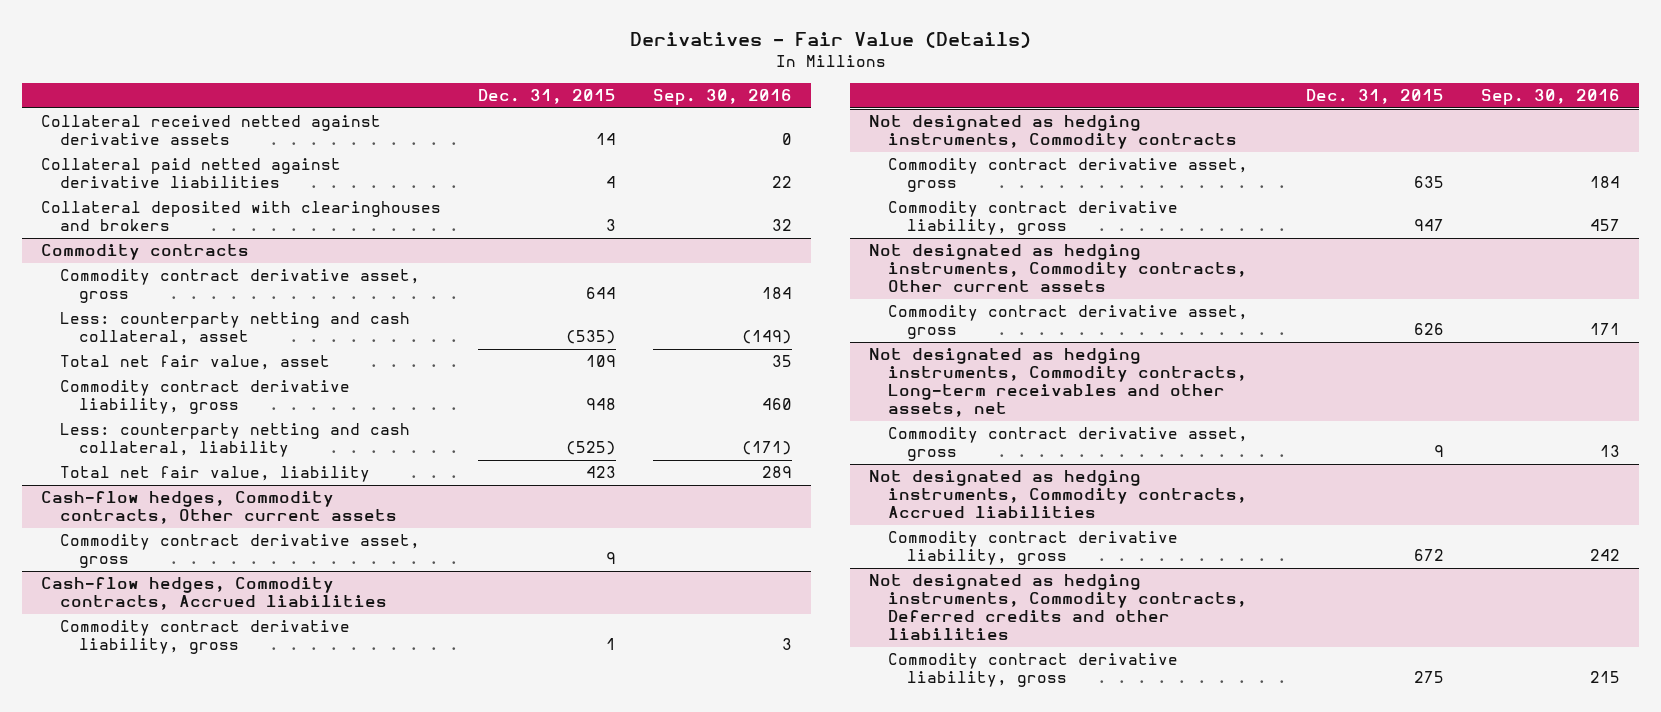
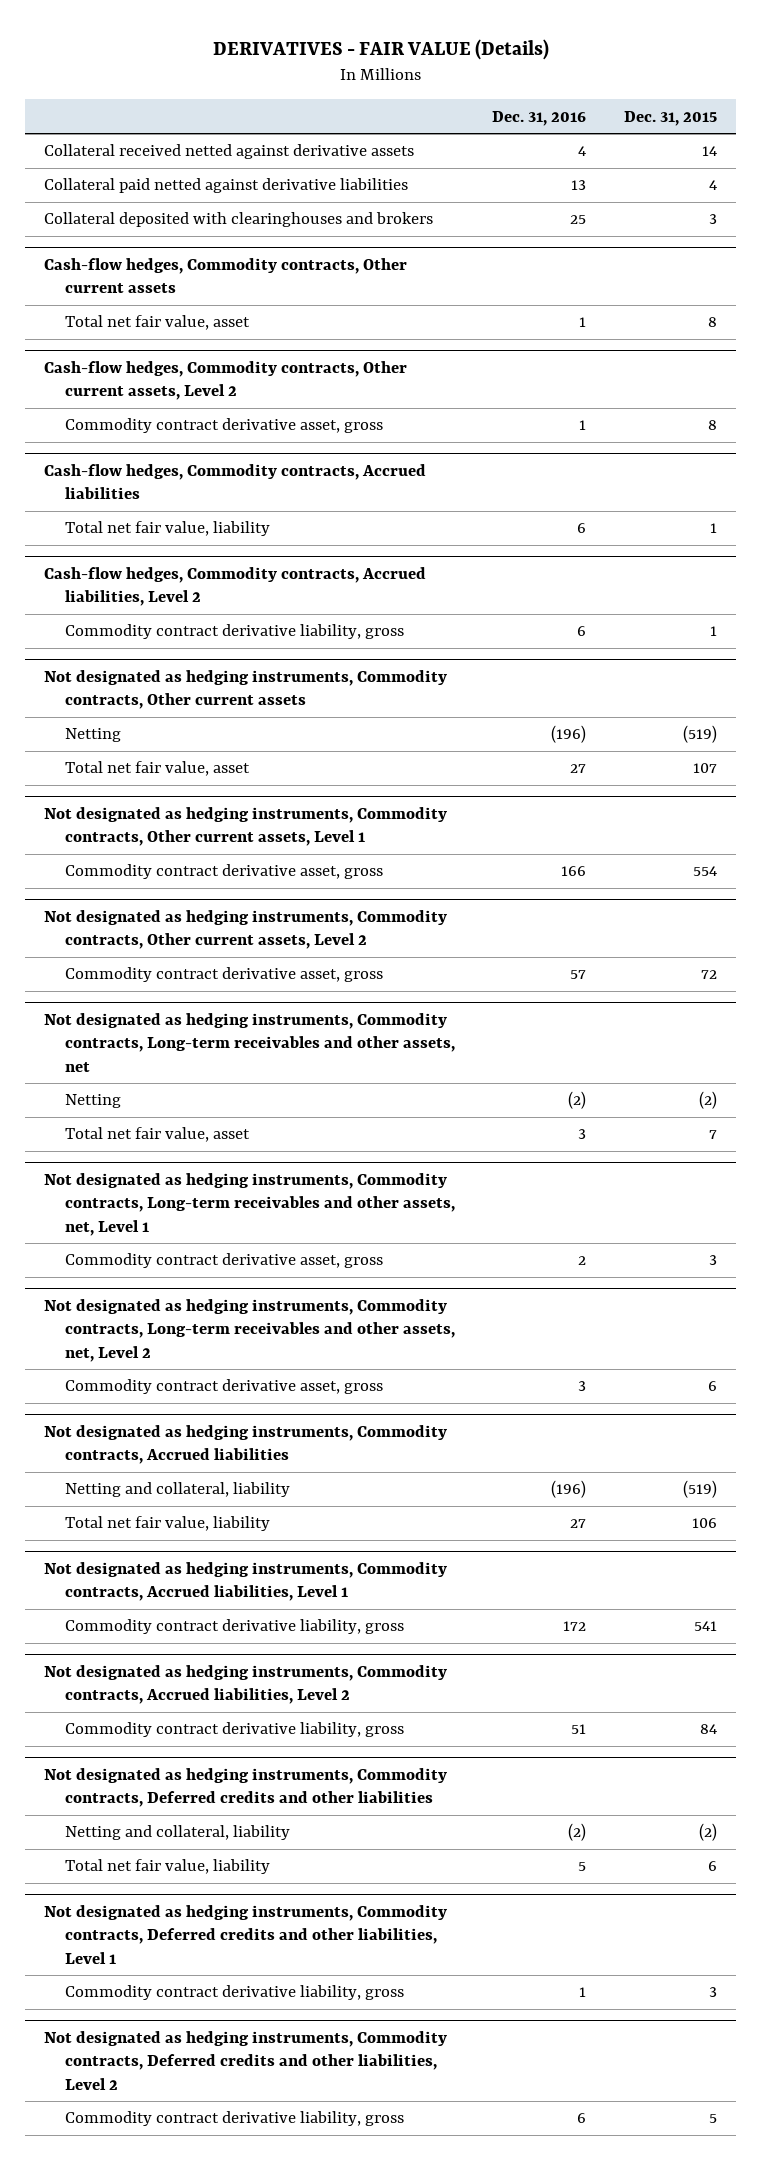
[629,32,1031,49] Derivatives - Fair Value (Details) -> [212,38,549,60] DERIVATIVES - FAIR VALUE (Details)
[653,89,793,106] Sep. 30, 2016 -> none
none -> [492,110,587,126] Dec. 31, 2016
[40,244,249,261] Commodity contracts -> none
[59,269,420,304] Commodity contract derivative asset, gross -> none
[59,312,410,346] Less: counterparty netting and cash collateral, asset -> none
[59,355,330,371] Total net fair value, asset -> none
[59,380,350,415] Commodity contract derivative liability, gross -> none
[59,423,410,458] Less: counterparty netting and cash collateral, liability -> none
[59,466,370,483] Total net fair value, liability -> none
none -> [64,315,250,331] Total net fair value, asset
none -> [44,361,408,401] Cash-flow hedges, Commodity contracts, Other current assets, Level 2
[606,552,617,565] 9 -> [708,420,718,431] 8
none -> [64,521,270,537] Total net fair value, liability
none -> [44,567,427,607] Cash-flow hedges, Commodity contracts, Accrued liabilities, Level 2
[868,115,1237,150] Not designated as hedging instruments, Commodity contracts -> none
[887,158,1248,193] Commodity contract derivative asset, gross -> none
[887,201,1178,236] Commodity contract derivative liability, gross -> none
none -> [64,728,121,743] Netting
none -> [64,761,250,777] Total net fair value, asset
none -> [44,807,448,847] Not designated as hedging instruments, Commodity contracts, Other current assets, Level 1
[1414,323,1445,336] 626 -> [693,866,718,877] 554
none -> [44,910,448,950] Not designated as hedging instruments, Commodity contracts, Other current assets, Level 2
none -> [64,967,383,983] Commodity contract derivative asset, gross
none -> [64,1094,121,1109] Netting
none -> [64,1127,250,1143] Total net fair value, asset
none -> [44,1173,455,1236] Not designated as hedging instruments, Commodity contracts, Long-term receivables and other assets, net, Level 1
[1434,445,1445,458] 9 -> [709,1255,718,1266] 3
none -> [44,1299,455,1362] Not designated as hedging instruments, Commodity contracts, Long-term receivables and other assets, net, Level 2
none -> [64,1379,383,1395] Commodity contract derivative asset, gross
none -> [64,1482,290,1498] Netting and collateral, liability
none -> [64,1516,270,1532] Total net fair value, liability
none -> [44,1562,448,1602] Not designated as hedging instruments, Commodity contracts, Accrued liabilities, Level 1
[1414,549,1445,562] 672 -> [694,1621,718,1632] 541
none -> [44,1665,448,1705] Not designated as hedging instruments, Commodity contracts, Accrued liabilities, Level 2
none -> [64,1722,404,1738] Commodity contract derivative liability, gross
none -> [64,1825,290,1841] Netting and collateral, liability
none -> [64,1859,270,1875] Total net fair value, liability
none -> [44,1905,448,1964] Not designated as hedging instruments, Commodity contracts, Deferred credits and other liabilities, Level 1
[1414,671,1445,684] 275 -> [709,1987,718,1998] 3
none -> [44,2031,448,2090] Not designated as hedging instruments, Commodity contracts, Deferred credits and other liabilities, Level 2
none -> [64,2111,404,2127] Commodity contract derivative liability, gross

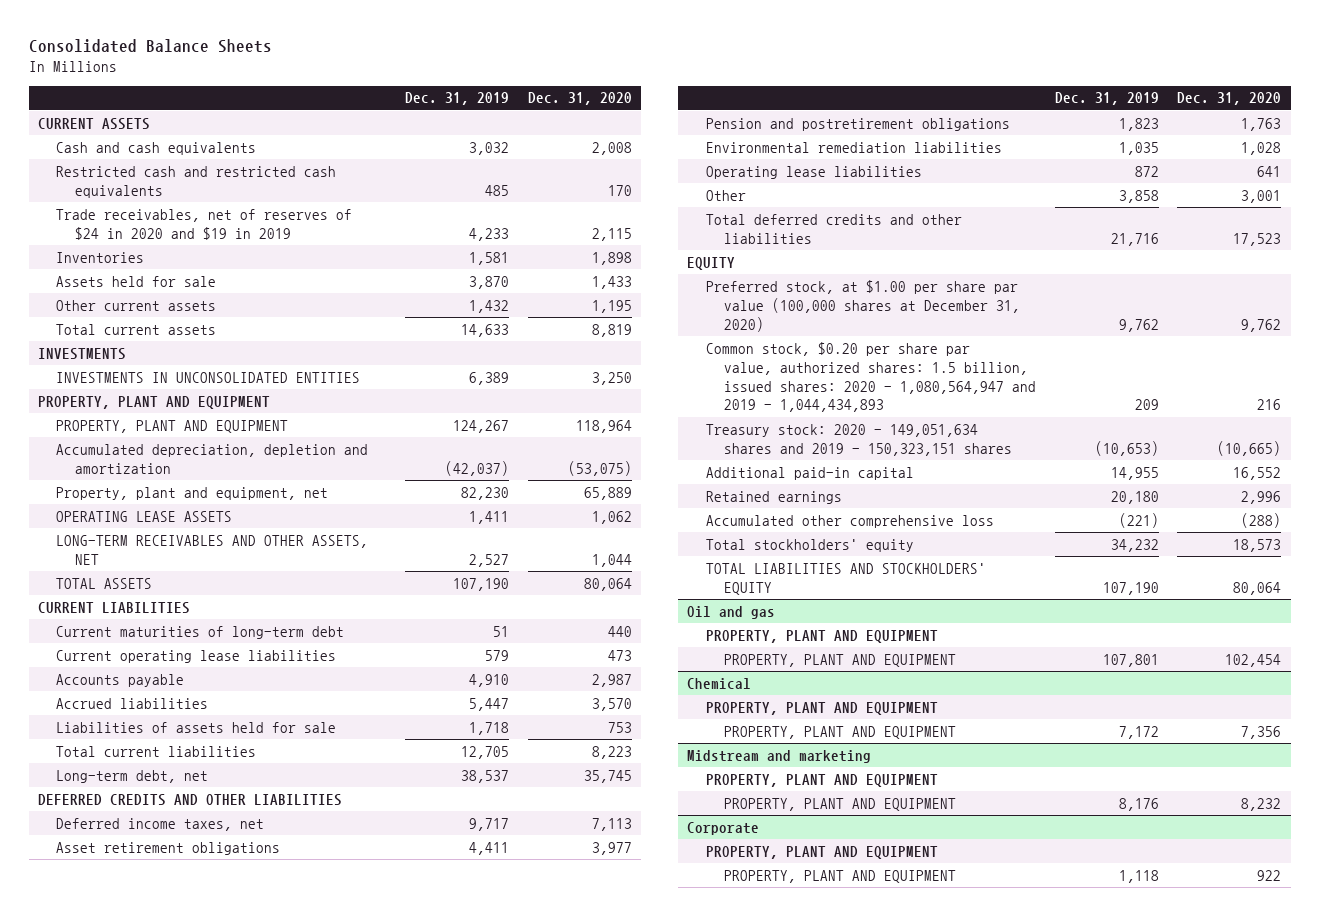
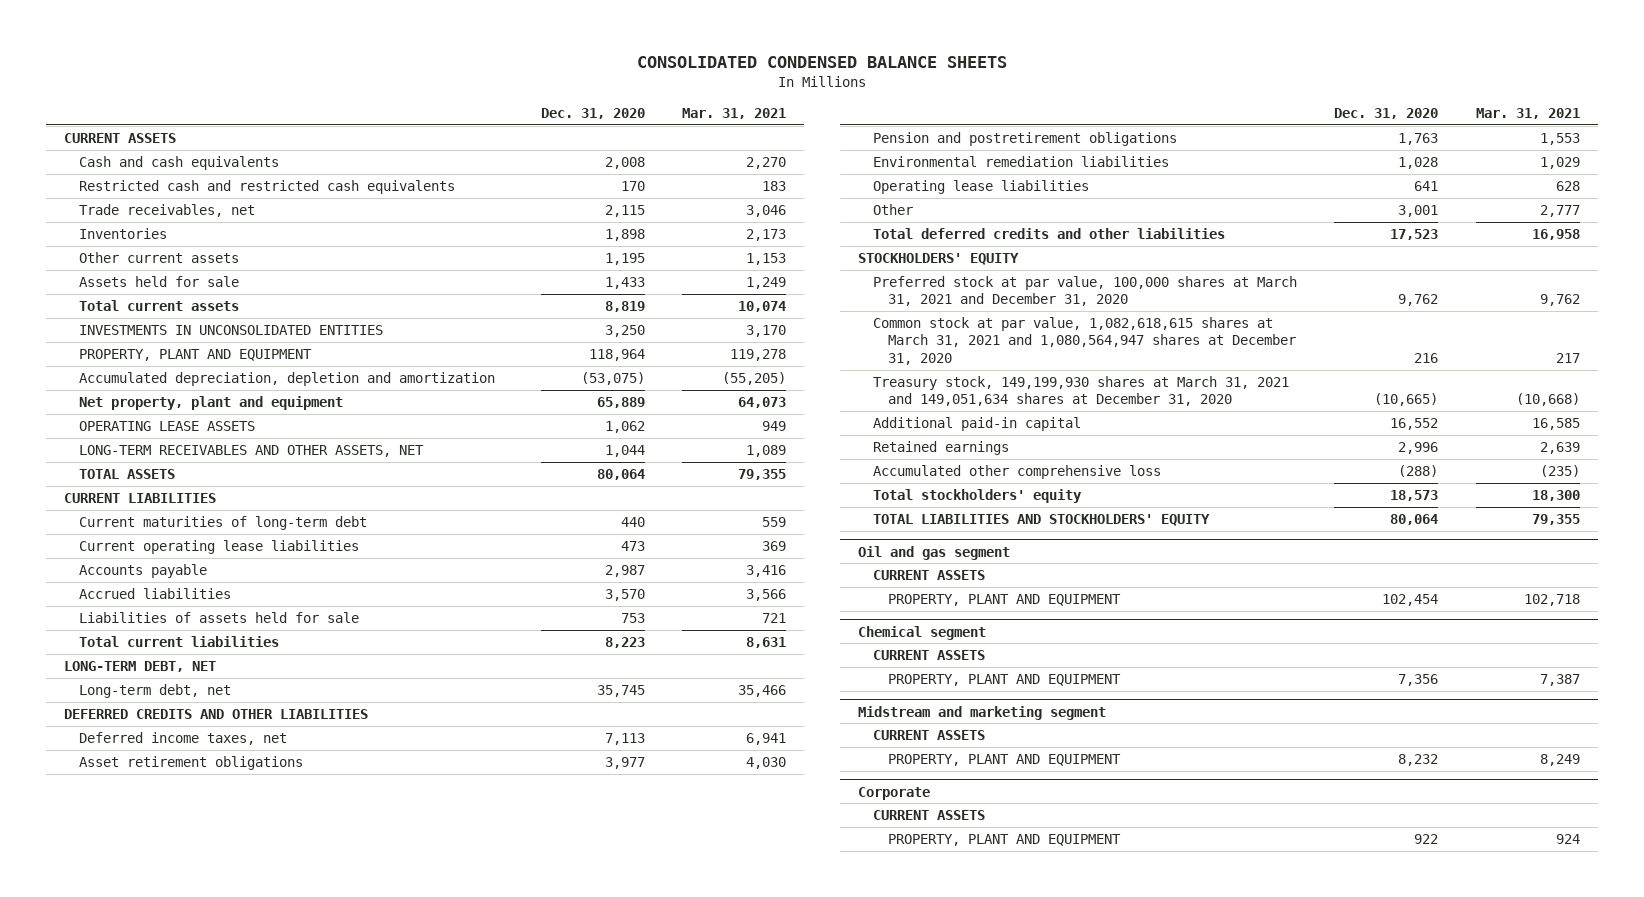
[28,39,272,54] Consolidated Balance Sheets -> [636,55,1007,68] CONSOLIDATED CONDENSED BALANCE SHEETS
[405,92,510,106] Dec. 31, 2019 -> none
none -> [681,108,786,120] Mar. 31, 2021
[56,208,353,240] Trade receivables, net of reserves of $24 in 2020 and $19 in 2019 -> [79,204,256,218] Trade receivables, net
[56,275,217,287] Assets held for sale -> [79,276,240,288] Assets held for sale
[38,347,127,360] INVESTMENTS -> none
[38,395,271,409] PROPERTY, PLANT AND EQUIPMENT -> none
[56,486,329,500] Property, plant and equipment, net -> [79,396,344,411] Net property, plant and equipment
none -> [64,661,217,673] LONG-TERM DEBT, NET
[687,256,736,270] EQUITY -> [858,253,1020,266] STOCKHOLDERS' EQUITY
[705,279,1020,332] Preferred stock, at $1.00 per share par value (100,000 shares at December 31, 2020) -> [873,276,1298,307] Preferred stock at par value, 100,000 shares at March 31, 2021 and December 31, 2020
[705,341,1036,413] Common stock, $0.20 per share par value, authorized shares: 1.5 billion, issued shares: 2020 - 1,080,564,947 and 2019 - 1,044,434,893 -> [873,317,1297,365] Common stock at par value, 1,082,618,615 shares at March 31, 2021 and 1,080,564,947 shares at December 31, 2020
[705,423,1012,456] Treasury stock: 2020 - 149,051,634 shares and 2019 - 150,323,151 shares -> [873,376,1290,407] Treasury stock, 149,199,930 shares at March 31, 2021 and 149,051,634 shares at December 31, 2020
[705,629,938,643] PROPERTY, PLANT AND EQUIPMENT -> none
[687,605,776,619] Oil and gas -> [858,545,1011,560] Oil and gas segment
none -> [873,570,986,581] CURRENT ASSETS
[705,701,938,715] PROPERTY, PLANT AND EQUIPMENT -> none
[687,677,752,689] Chemical -> [858,625,987,640] Chemical segment
none -> [873,650,986,661] CURRENT ASSETS
[705,773,938,787] PROPERTY, PLANT AND EQUIPMENT -> none
[687,749,872,763] Midstream and marketing -> [858,705,1107,720] Midstream and marketing segment
none -> [873,730,986,741] CURRENT ASSETS
[705,845,938,859] PROPERTY, PLANT AND EQUIPMENT -> none
none -> [873,810,986,821] CURRENT ASSETS

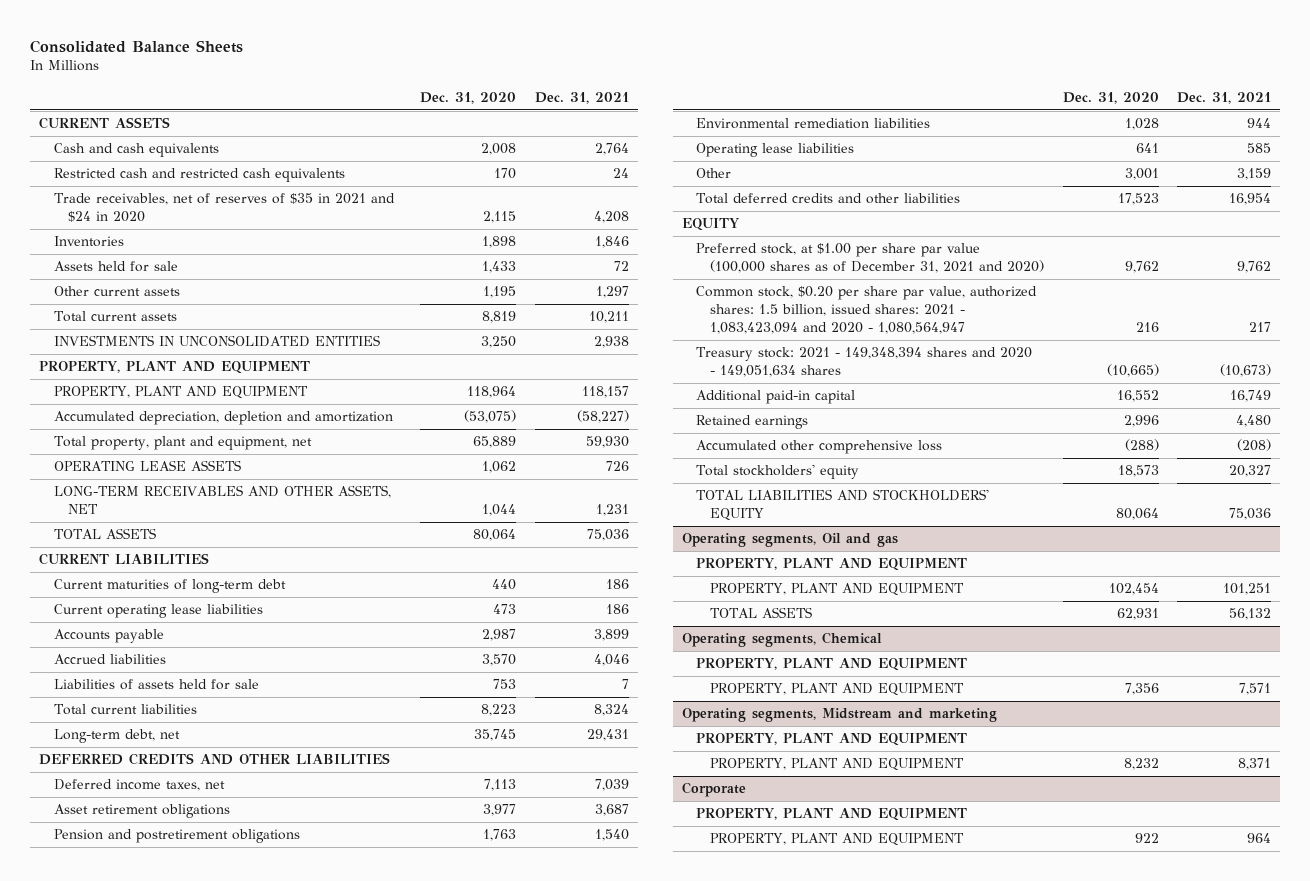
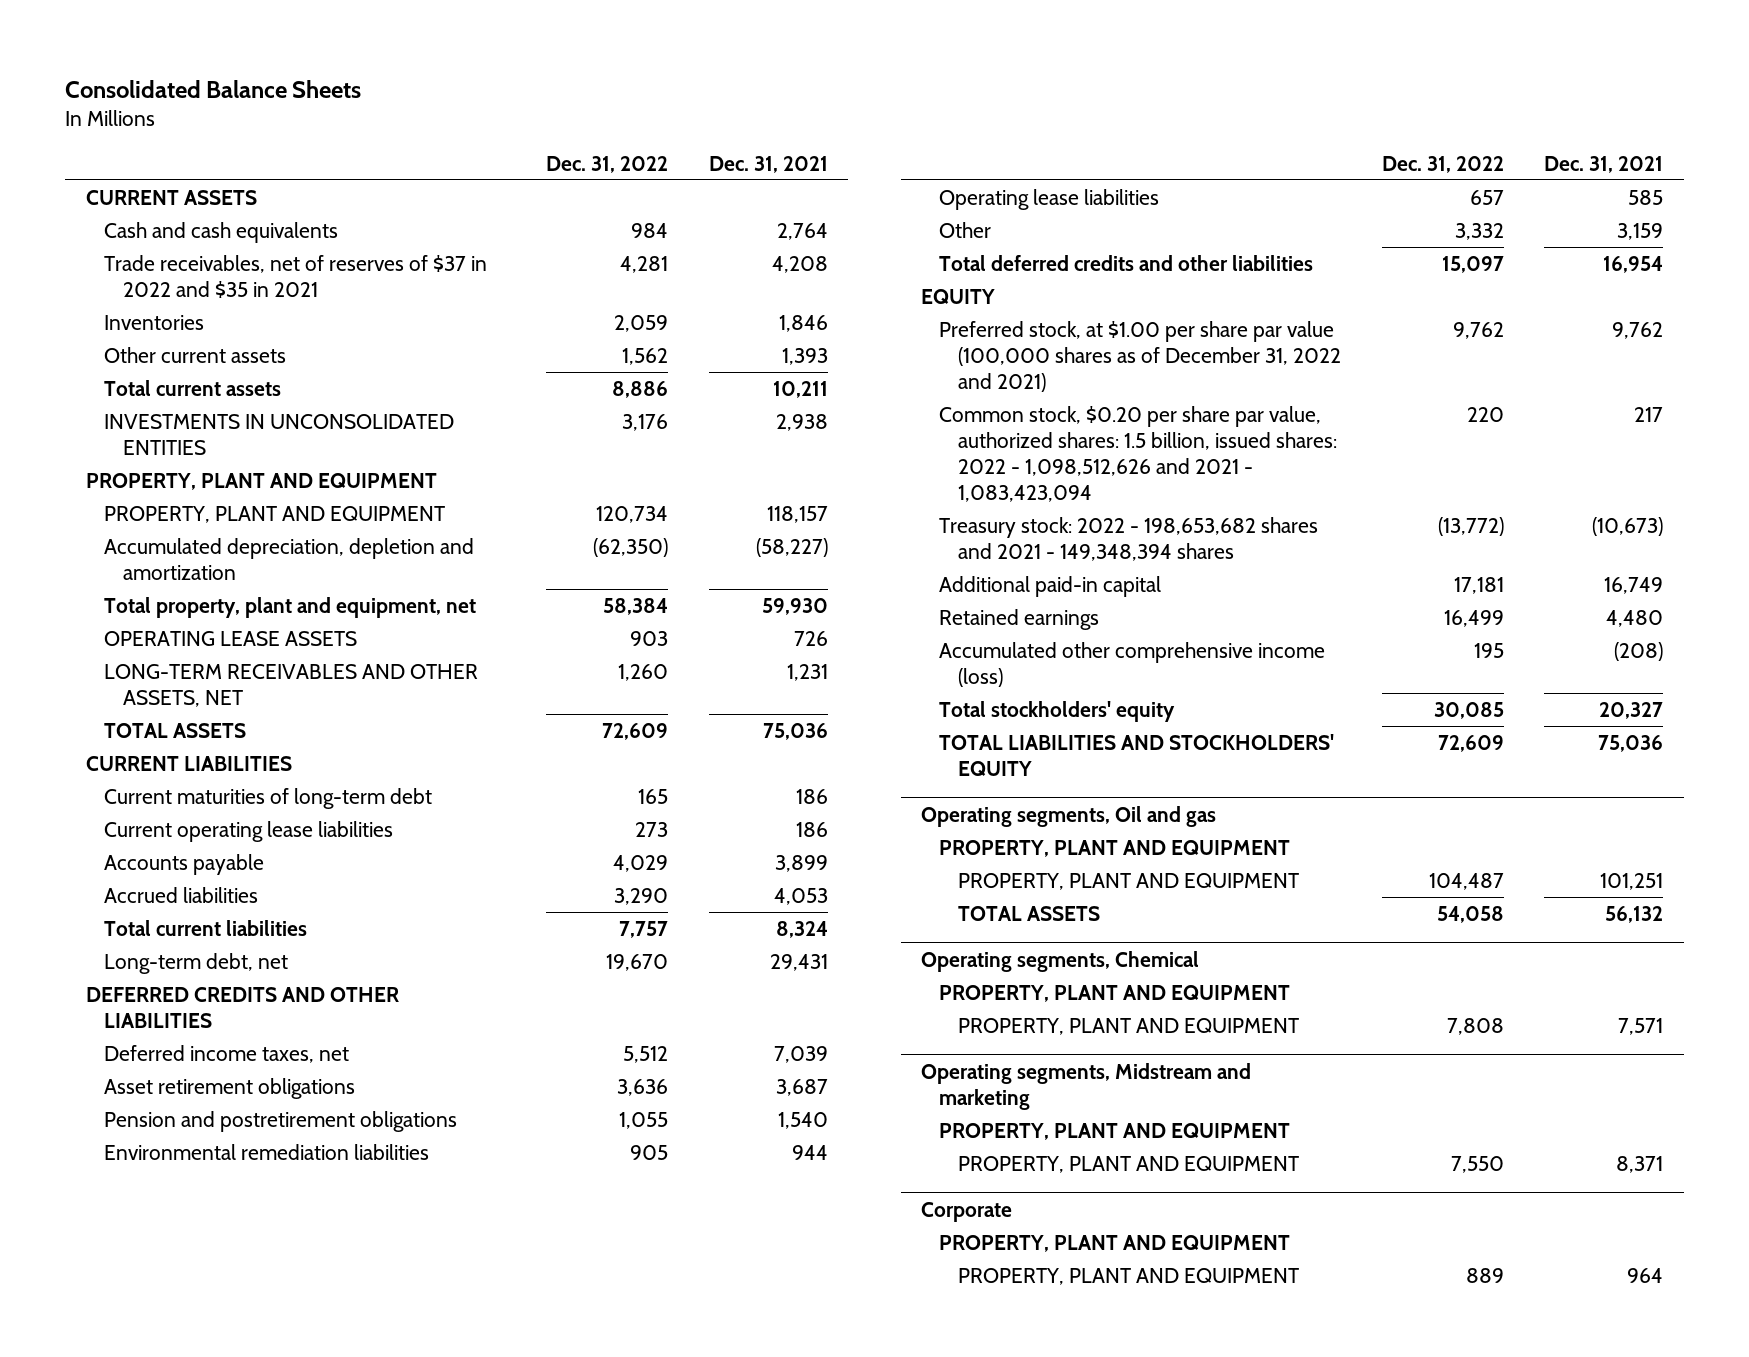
[420,91,517,104] Dec. 31, 2020 -> none
none -> [546,155,669,173] Dec. 31, 2022
[53,168,345,183] Restricted cash and restricted cash equivalents -> none
[53,193,395,223] Trade receivables, net of reserves of $35 in 2021 and $24 in 2020 -> [104,254,488,298] Trade receivables, net of reserves of $37 in 2022 and $35 in 2021
[53,261,178,273] Assets held for sale -> none
[595,286,629,299] 1,297 -> [781,347,828,365] 1,393
[53,679,259,691] Liabilities of assets held for sale -> none
[593,654,629,667] 4,046 -> [773,887,828,905] 4,053
[696,243,1045,274] Preferred stock, at $1.00 per share par value (100,000 shares as of December 31, 2021 and 2020) -> [939,320,1341,392] Preferred stock, at $1.00 per share par value (100,000 shares as of December 31, 2022 and 2021)
[696,286,1038,334] Common stock, $0.20 per share par value, authorized shares: 1.5 billion, issued shares: 2021 - 1,083,423,094 and 2020 - 1,080,564,947 -> [939,405,1337,502] Common stock, $0.20 per share par value, authorized shares: 1.5 billion, issued shares: 2022 - 1,098,512,626 and 2021 - 1,083,423,094
[696,347,1033,378] Treasury stock: 2021 - 149,348,394 shares and 2020 - 149,051,634 shares -> [939,516,1319,561] Treasury stock: 2022 - 198,653,682 shares and 2021 - 149,348,394 shares
[696,440,943,455] Accumulated other comprehensive loss -> [939,641,1326,687] Accumulated other comprehensive income (loss)

